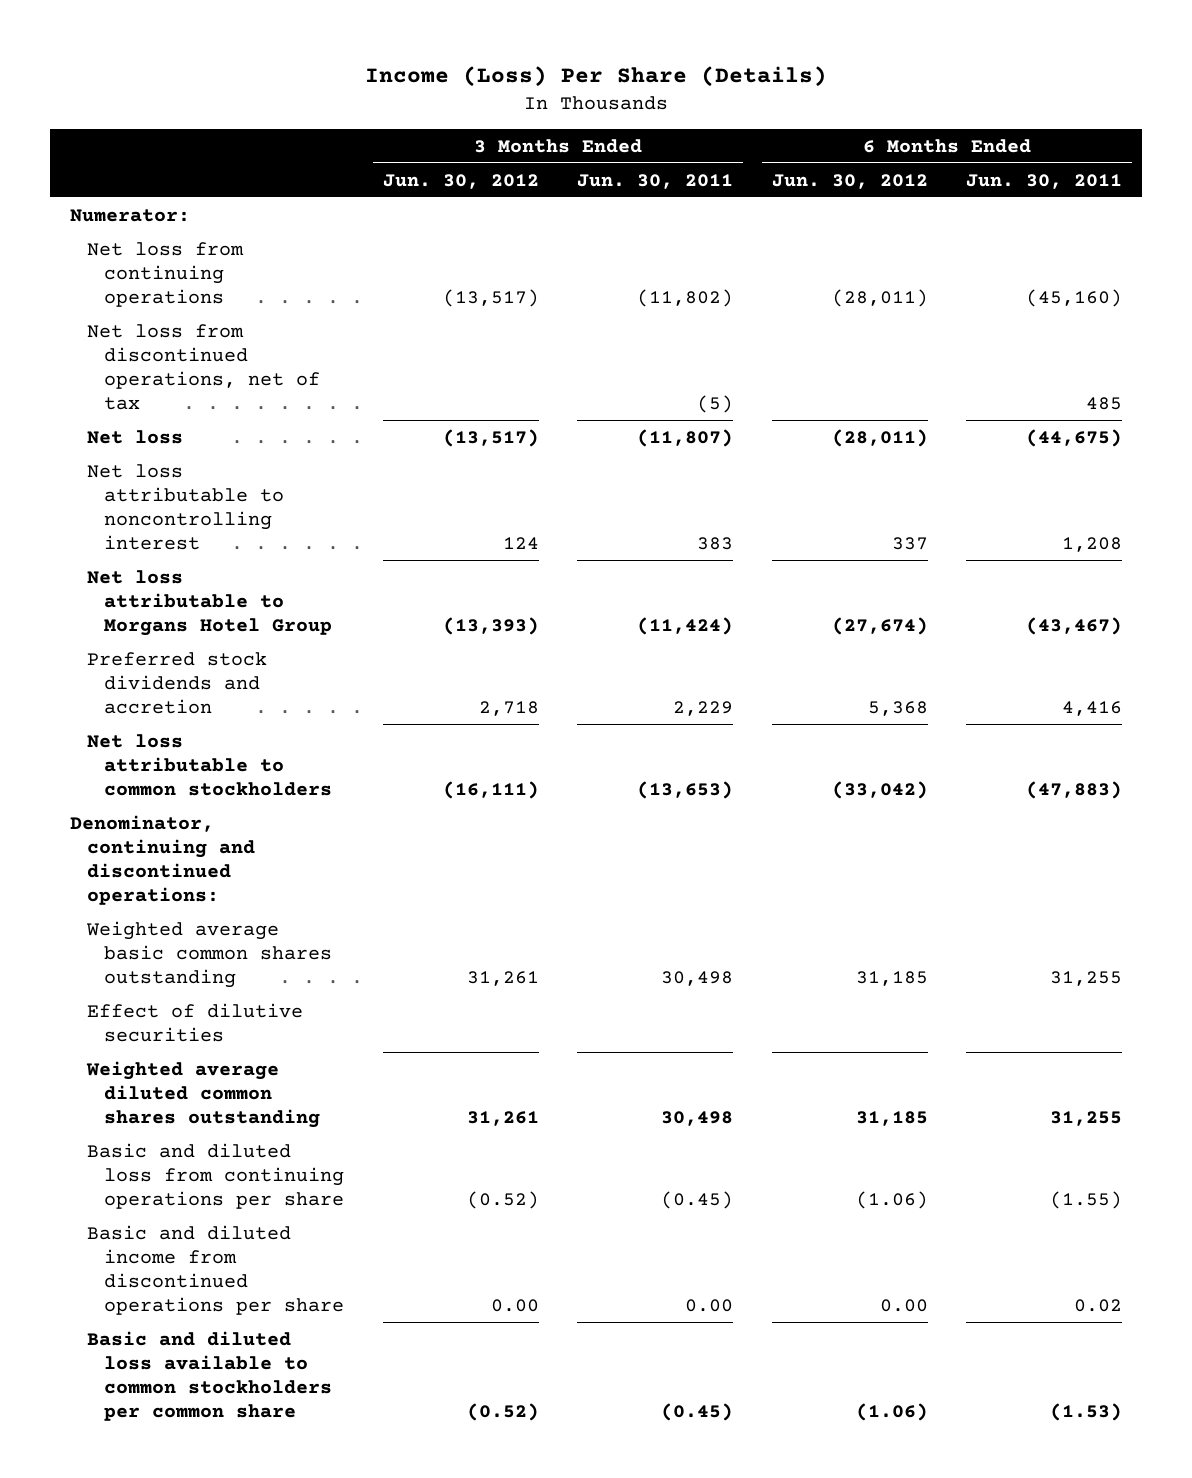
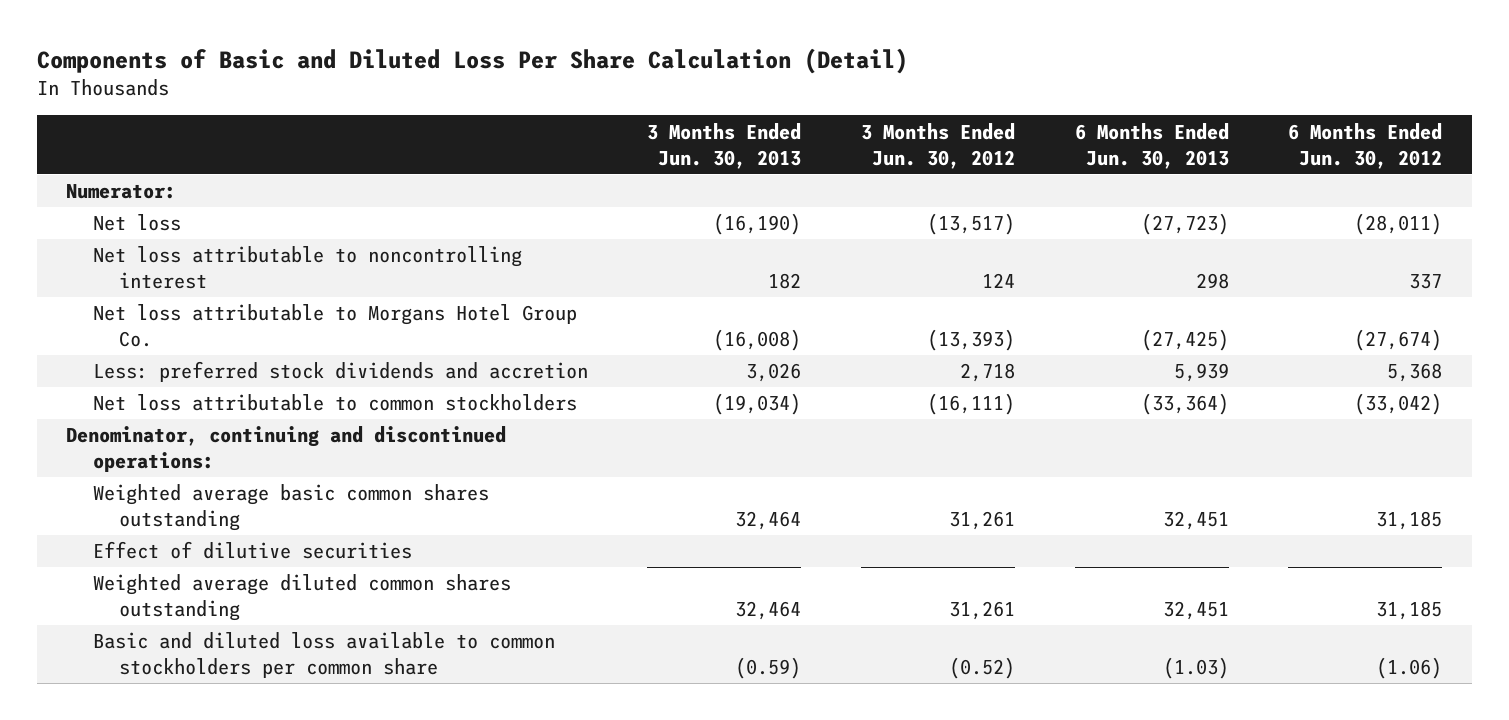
[365,65,828,87] Income (Loss) Per Share (Details) -> [36,47,908,74] Components of Basic and Diluted Loss Per Share Calculation (Detail)
[577,173,734,189] Jun. 30, 2011 -> none
[966,173,1123,189] Jun. 30, 2011 -> none
none -> [647,122,802,169] 3 Months Ended Jun. 30, 2013
none -> [1074,122,1229,169] 6 Months Ended Jun. 30, 2013
[86,241,244,307] Net loss from continuing operations -> none
[86,323,321,411] Net loss from discontinued operations, net of tax -> none
[86,569,333,636] Net loss attributable to Morgans Hotel Group -> [92,304,577,348] Net loss attributable to Morgans Hotel Group Co.
[86,651,267,714] Preferred stock dividends and accretion -> [92,361,588,383] Less: preferred stock dividends and accretion
[86,1142,345,1209] Basic and diluted loss from continuing operations per share -> none
[86,1224,345,1316] Basic and diluted income from discontinued operations per share -> none

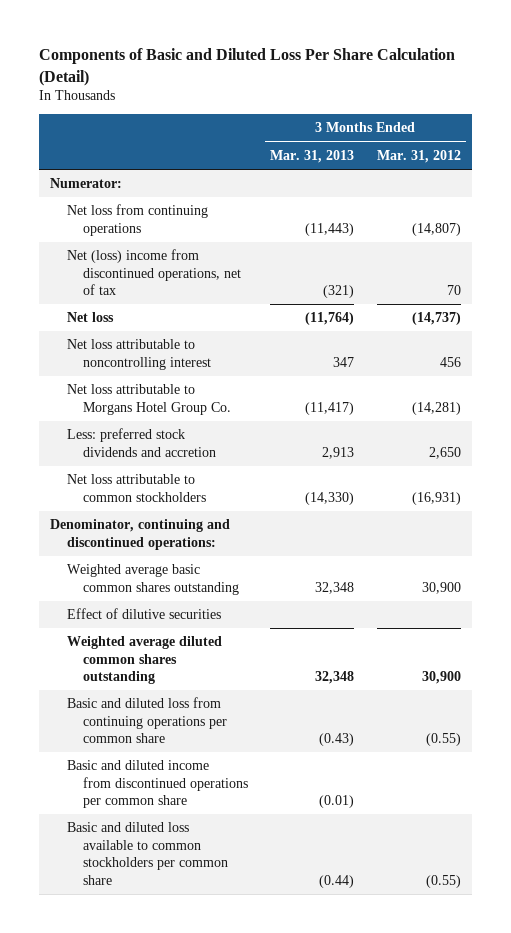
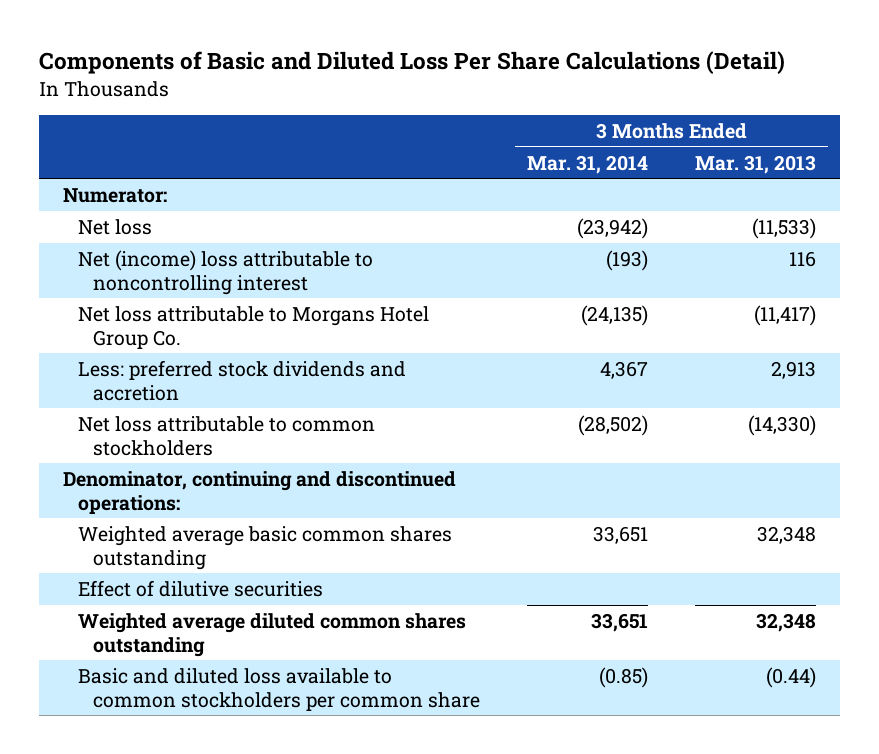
[39,48,456,86] Components of Basic and Diluted Loss Per Share Calculation (Detail) -> [39,51,786,75] Components of Basic and Diluted Loss Per Share Calculations (Detail)
[376,149,461,163] Mar. 31, 2012 -> none
none -> [526,154,648,174] Mar. 31, 2014
[66,204,208,236] Net loss from continuing operations -> none
[66,249,241,296] Net (loss) income from discontinued operations, net of tax -> none
[305,312,355,326] (11,764) -> [752,217,817,239] (11,533)
[66,339,211,370] Net loss attributable to noncontrolling interest -> [77,249,373,295] Net (income) loss attributable to noncontrolling interest
[333,356,355,367] 347 -> [789,250,817,267] 116
[66,697,227,744] Basic and diluted loss from continuing operations per common share -> none
[66,760,248,809] Basic and diluted income from discontinued operations per common share -> none

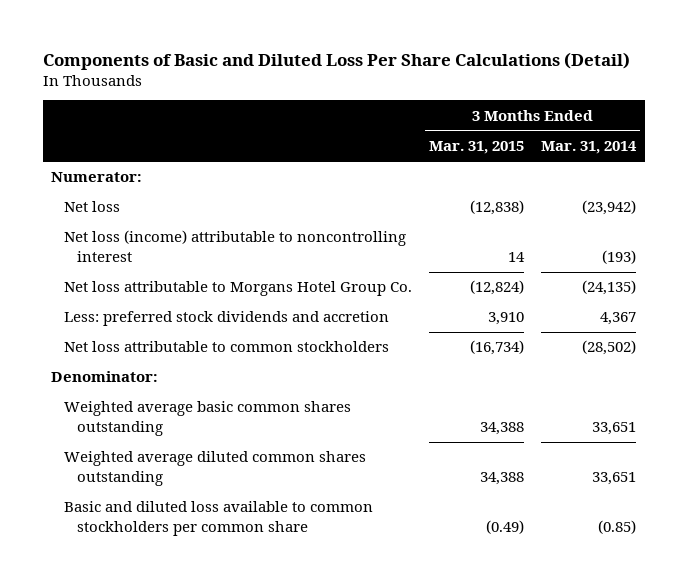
[695,154,817,174] Mar. 31, 2013 -> none
none -> [429,141,525,155] Mar. 31, 2015
[77,249,373,295] Net (income) loss attributable to noncontrolling interest -> [64,230,407,262] Net loss (income) attributable to noncontrolling interest
[62,470,456,514] Denominator, continuing and discontinued operations: -> [51,371,159,383] Denominator:
[77,579,323,597] Effect of dilutive securities -> none

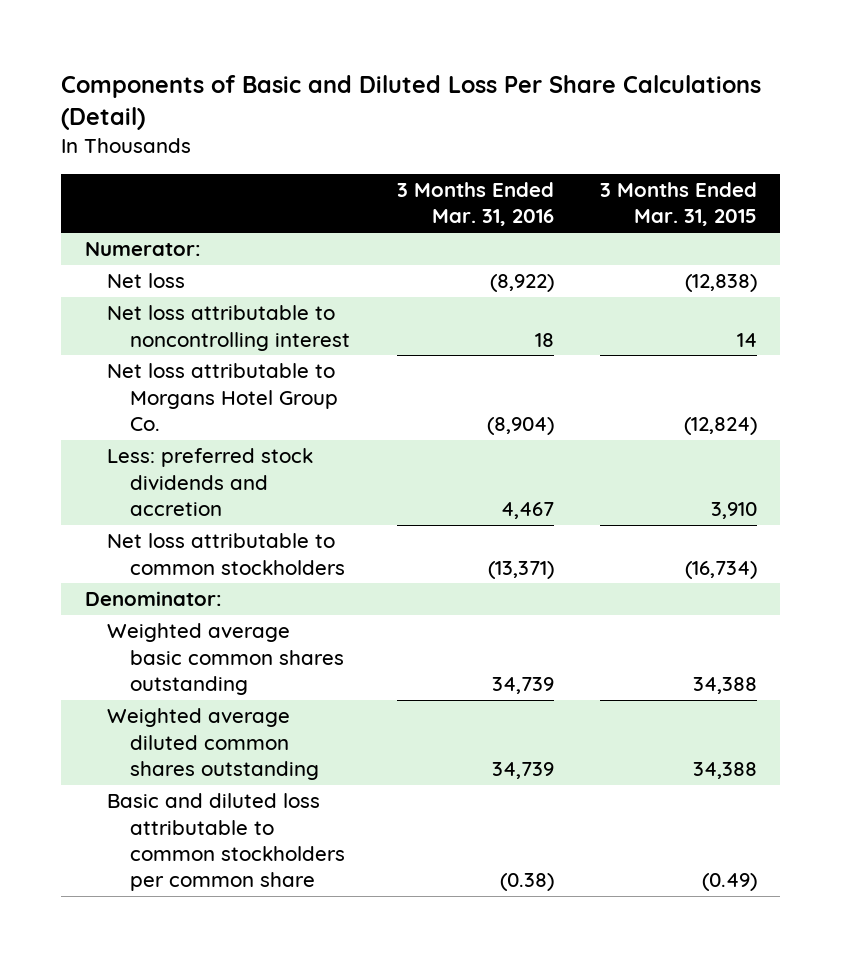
[541,141,638,155] Mar. 31, 2014 -> none
none -> [396,182,554,227] 3 Months Ended Mar. 31, 2016
[64,230,407,262] Net loss (income) attributable to noncontrolling interest -> [107,305,350,351] Net loss attributable to noncontrolling interest
[64,501,374,536] Basic and diluted loss available to common stockholders per common share -> [107,793,345,892] Basic and diluted loss attributable to common stockholders per common share

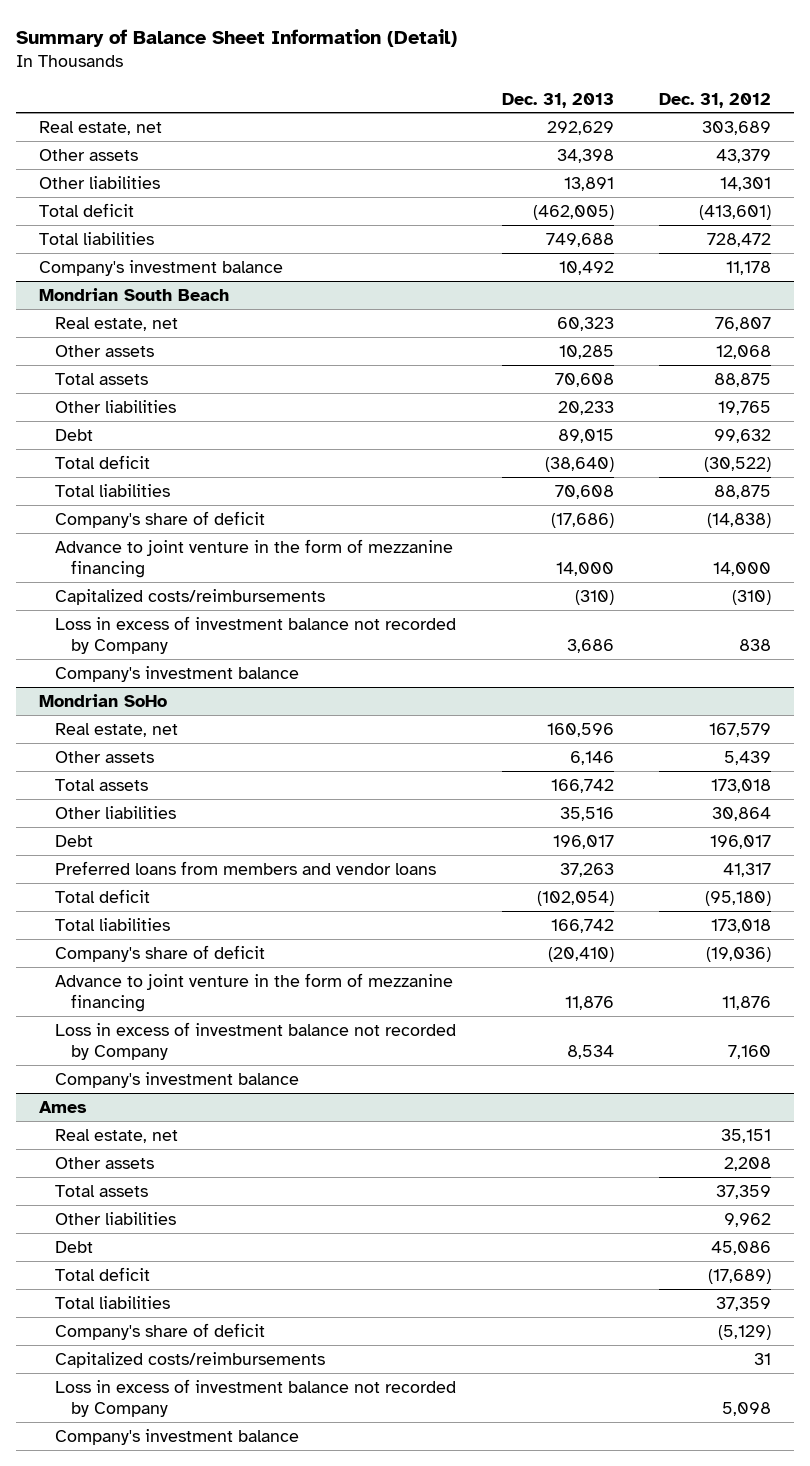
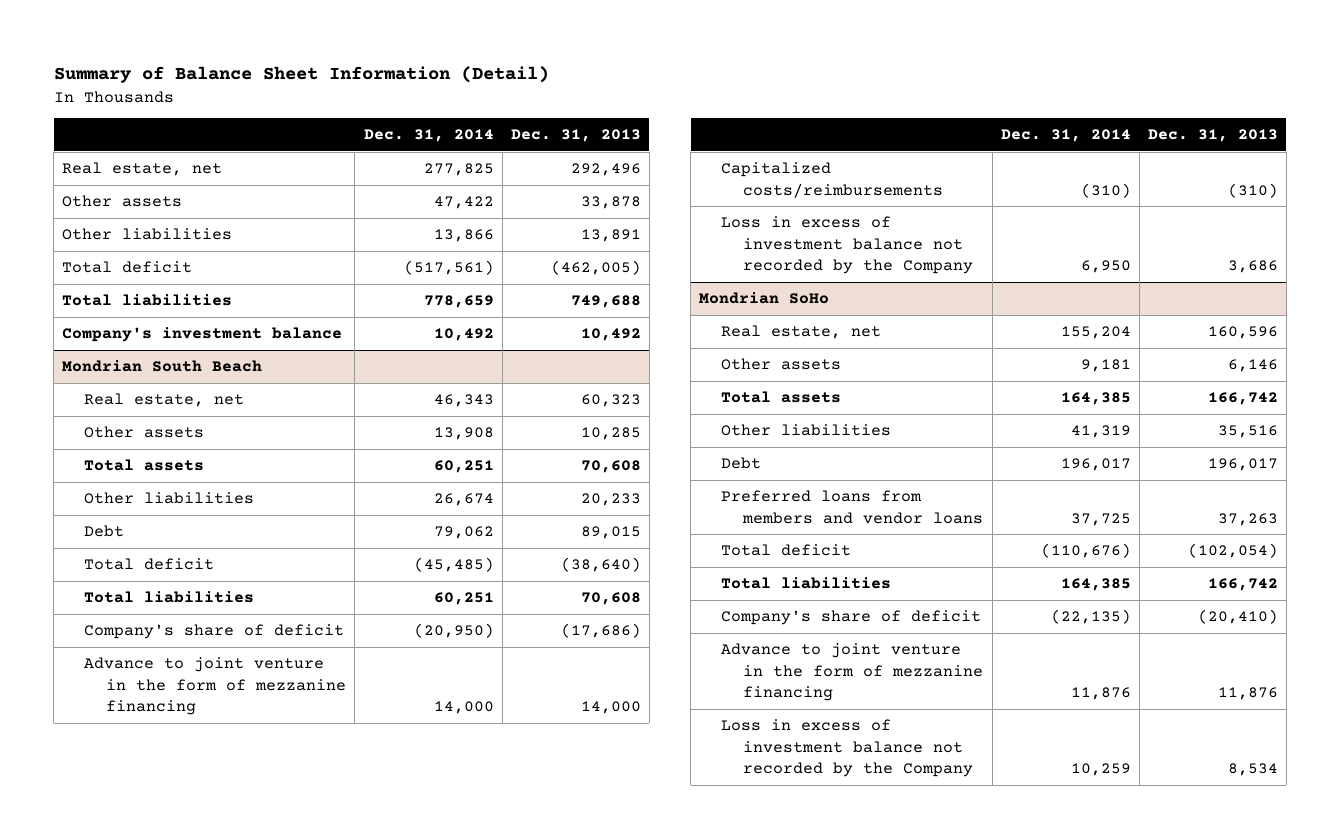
[659,92,772,108] Dec. 31, 2012 -> none
none -> [363,129,494,143] Dec. 31, 2014
[546,120,614,135] 292,629 -> [570,163,641,177] 292,496
[556,148,614,163] 34,398 -> [580,196,641,210] 33,878
[54,665,299,682] Company's investment balance -> none
[54,615,456,655] Loss in excess of investment balance not recorded by Company -> [721,216,974,275] Loss in excess of investment balance not recorded by the Company
[54,1071,299,1088] Company's investment balance -> none
[39,1100,88,1113] Ames -> none
[54,1128,178,1143] Real estate, net -> none
[54,1156,154,1169] Other assets -> none
[54,1184,148,1197] Total assets -> none
[54,1211,176,1225] Other liabilities -> none
[54,1240,93,1253] Debt -> none
[54,1266,150,1281] Total deficit -> none
[54,1295,170,1309] Total liabilities -> none
[54,1322,265,1340] Company's share of deficit -> none
[54,1351,325,1368] Capitalized costs/reimbursements -> none
[54,1378,456,1418] Loss in excess of investment balance not recorded by Company -> none
[54,1428,299,1445] Company's investment balance -> none
[54,1021,456,1061] Loss in excess of investment balance not recorded by Company -> [721,719,974,778] Loss in excess of investment balance not recorded by the Company

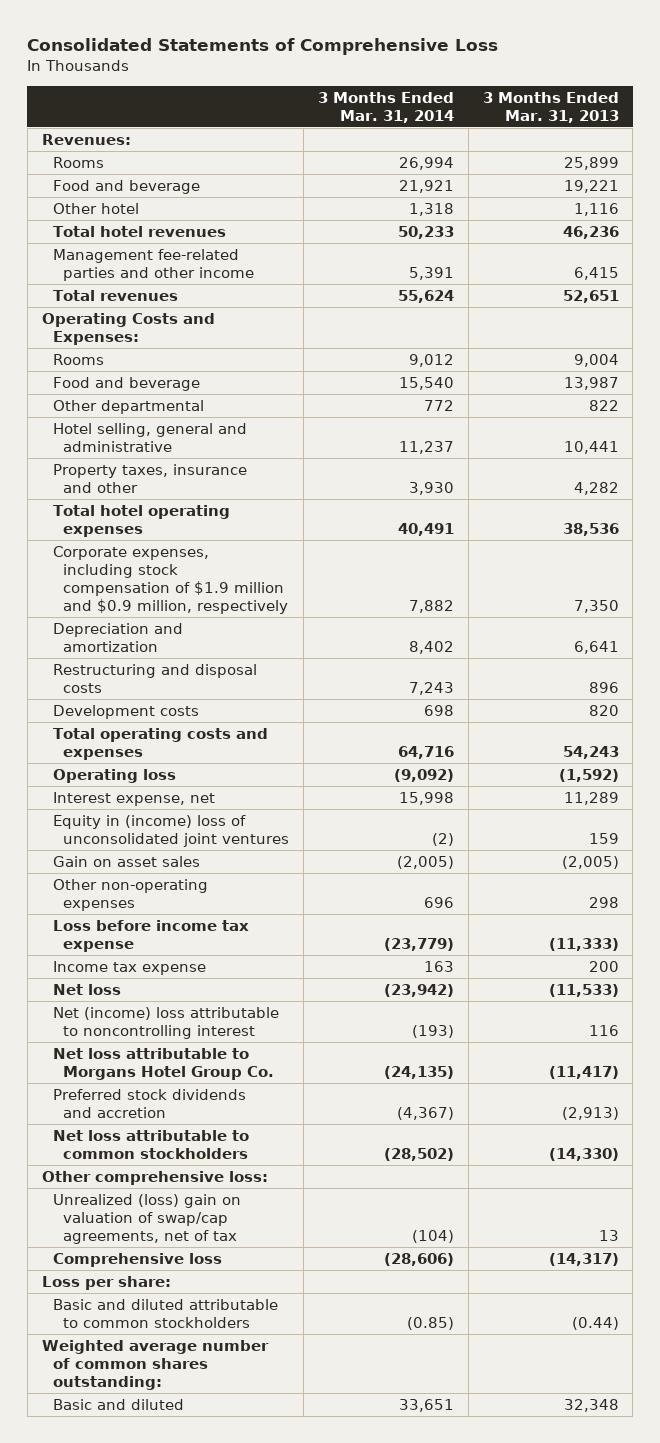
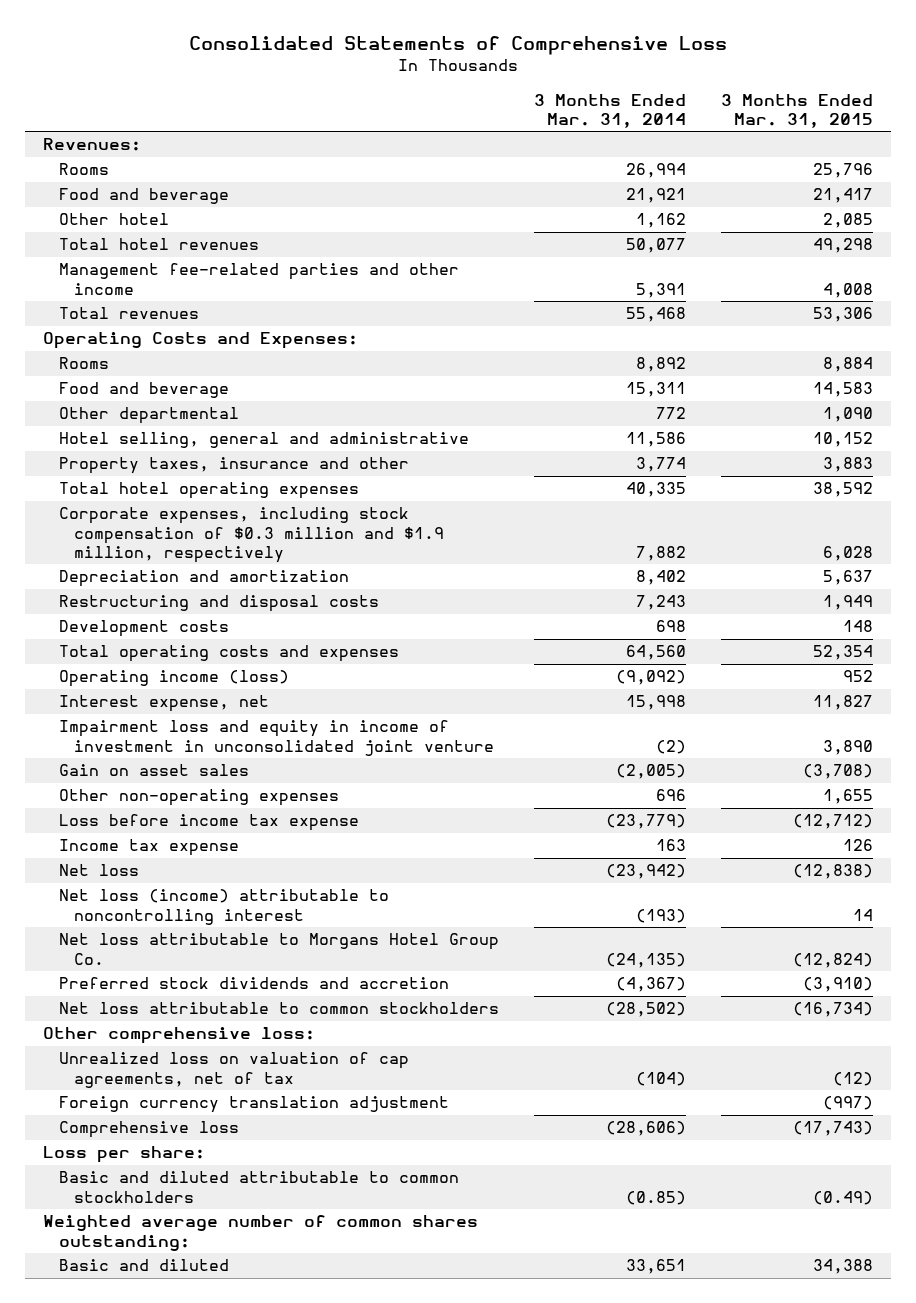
[482,91,619,123] 3 Months Ended Mar. 31, 2013 -> none
none -> [721,93,874,128] 3 Months Ended Mar. 31, 2015
[409,202,455,216] 1,318 -> [636,213,687,229] 1,162
[398,225,455,239] 50,233 -> [626,238,687,254] 50,077
[398,289,455,303] 55,624 -> [626,307,687,323] 55,468
[409,353,455,367] 9,012 -> [636,357,687,373] 8,892
[399,376,455,390] 15,540 -> [626,382,687,398] 15,311
[399,440,455,454] 11,237 -> [626,432,687,448] 11,586
[409,481,455,495] 3,930 -> [636,457,687,473] 3,774
[398,522,455,536] 40,491 -> [626,482,687,498] 40,335
[52,545,289,614] Corporate expenses, including stock compensation of $1.9 million and $0.9 million, respectively -> [58,507,445,563] Corporate expenses, including stock compensation of $0.3 million and $1.9 million, respectively
[398,745,455,759] 64,716 -> [626,645,687,661] 64,560
[52,768,176,783] Operating loss -> [58,670,289,688] Operating income (loss)
[52,814,290,847] Equity in (income) loss of unconsolidated joint ventures -> [58,720,495,756] Impairment loss and equity in income of investment in unconsolidated joint venture
[52,1006,279,1039] Net (income) loss attributable to noncontrolling interest -> [58,889,389,925] Net loss (income) attributable to noncontrolling interest
[52,1193,241,1244] Unrealized (loss) gain on valuation of swap/cap agreements, net of tax -> [58,1052,409,1088] Unrealized loss on valuation of cap agreements, net of tax
none -> [58,1096,449,1114] Foreign currency translation adjustment

